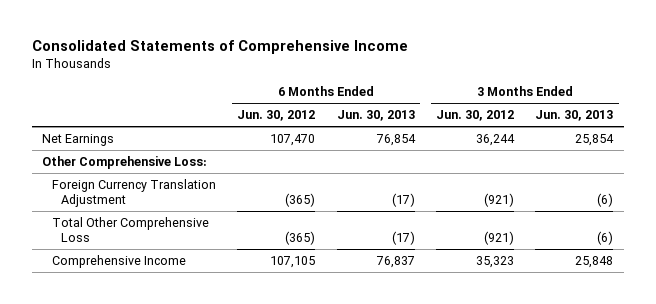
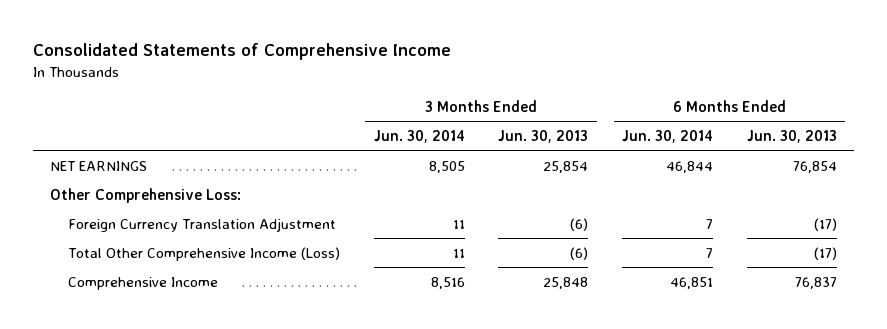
[237,110,316,122] Jun. 30, 2012 -> none
[435,110,514,122] Jun. 30, 2012 -> none
none -> [373,129,465,143] Jun. 30, 2014
none -> [622,129,714,143] Jun. 30, 2014
[42,133,115,146] Net Earnings -> [49,160,147,171] NET EARNINGS
[51,216,209,242] Total Other Comprehensive Loss -> [67,246,340,261] Total Other Comprehensive Income (Loss)

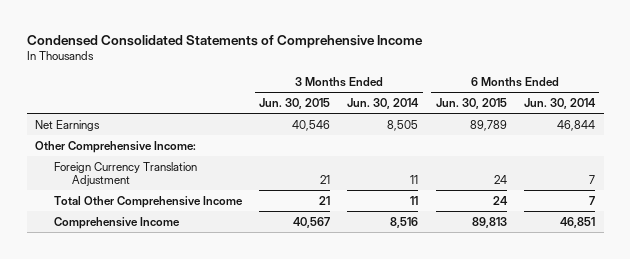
[32,43,451,61] Consolidated Statements of Comprehensive Income -> [26,34,423,48] Condensed Consolidated Statements of Comprehensive Income
[498,129,589,143] Jun. 30, 2013 -> none
[746,129,837,143] Jun. 30, 2013 -> none
none -> [258,97,330,109] Jun. 30, 2015
none -> [435,97,507,109] Jun. 30, 2015
[49,160,147,171] NET EARNINGS -> [35,119,101,131] Net Earnings
[49,187,241,203] Other Comprehensive Loss: -> [35,140,197,153] Other Comprehensive Income:
[67,246,340,261] Total Other Comprehensive Income (Loss) -> [53,195,243,208] Total Other Comprehensive Income

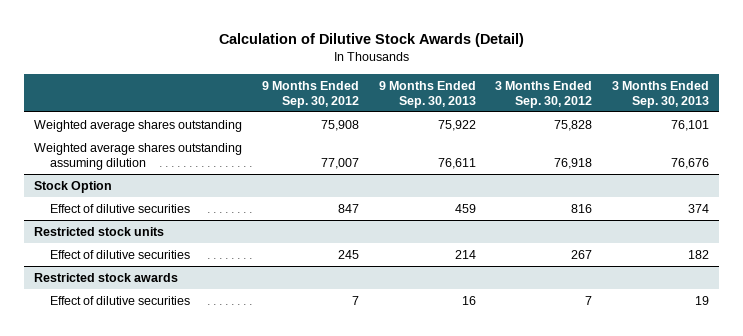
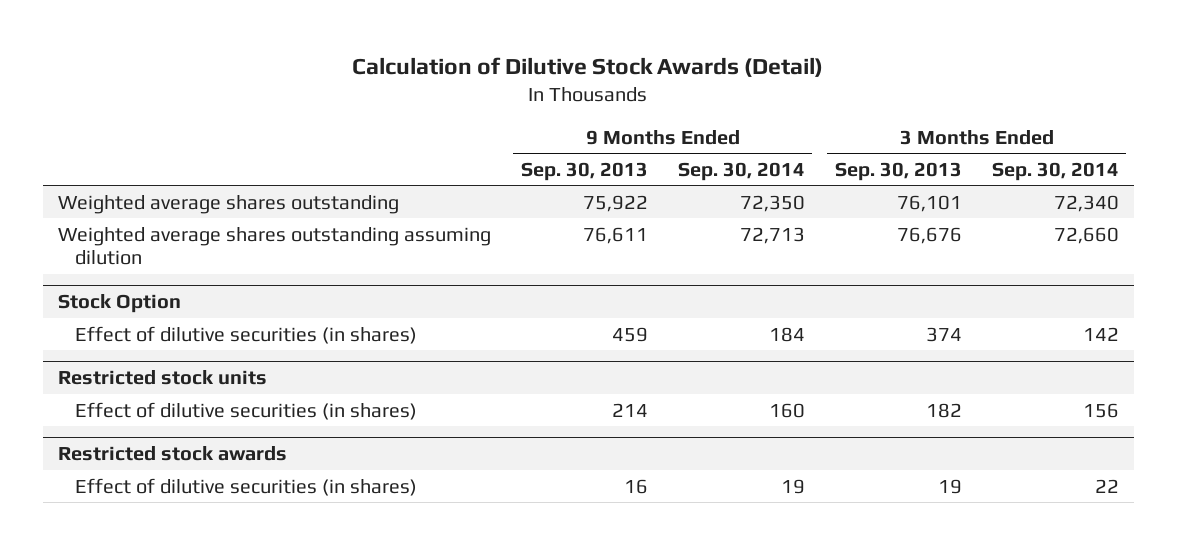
[261,80,359,108] 9 Months Ended Sep. 30, 2012 -> none
[495,80,593,108] 3 Months Ended Sep. 30, 2012 -> none
none -> [677,162,805,182] Sep. 30, 2014
none -> [991,162,1119,182] Sep. 30, 2014
[49,203,190,213] Effect of dilutive securities -> [75,325,418,344] Effect of dilutive securities (in shares)
[49,249,190,259] Effect of dilutive securities -> [75,401,418,420] Effect of dilutive securities (in shares)
[49,295,190,305] Effect of dilutive securities -> [75,477,418,496] Effect of dilutive securities (in shares)

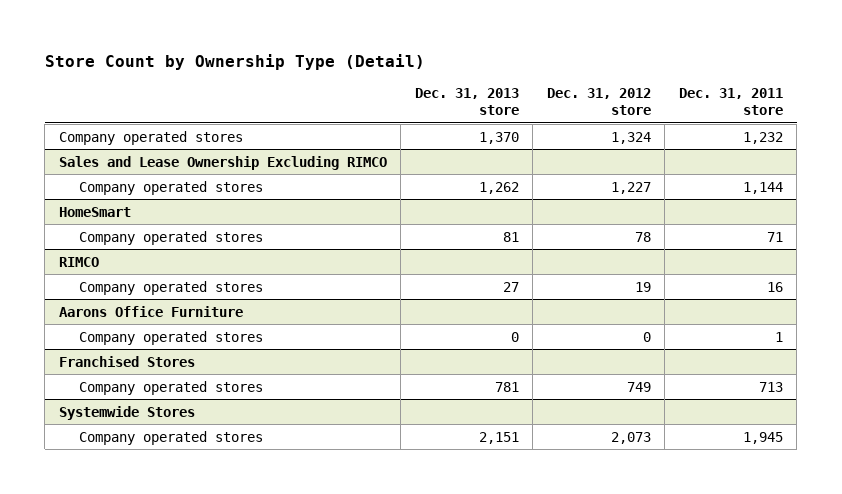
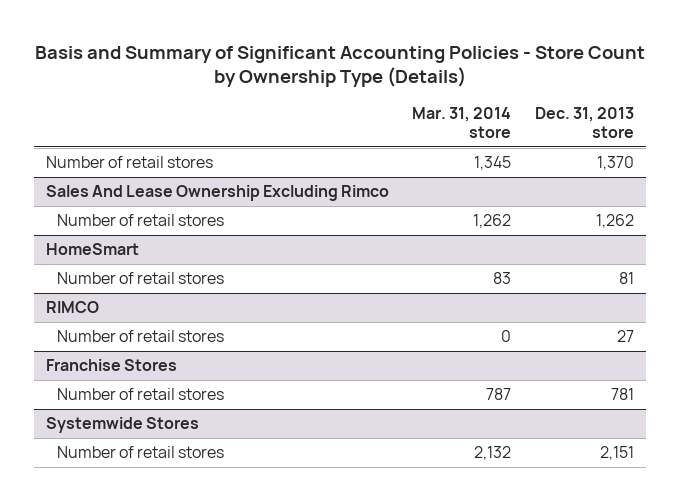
[44,53,425,70] Store Count by Ownership Type (Detail) -> [34,45,645,88] Basis and Summary of Significant Accounting Policies - Store Count by Ownership Type (Details)
[546,88,651,116] Dec. 31, 2012 store -> none
[678,88,783,116] Dec. 31, 2011 store -> none
none -> [412,107,512,139] Mar. 31, 2014 store
[58,130,243,145] Company operated stores -> [45,156,213,169] Number of retail stores
[58,155,387,170] Sales and Lease Ownership Excluding RIMCO -> [45,185,389,202] Sales And Lease Ownership Excluding Rimco
[78,180,263,195] Company operated stores -> [57,214,225,227] Number of retail stores
[78,230,263,245] Company operated stores -> [57,272,225,285] Number of retail stores
[58,305,243,317] Aarons Office Furniture -> none
[78,330,263,345] Company operated stores -> none
[58,355,195,367] Franchised Stores -> none
[78,280,263,295] Company operated stores -> [57,330,225,343] Number of retail stores
none -> [45,359,177,372] Franchise Stores
[78,380,263,395] Company operated stores -> [57,388,225,401] Number of retail stores
[78,430,263,445] Company operated stores -> [57,446,225,459] Number of retail stores

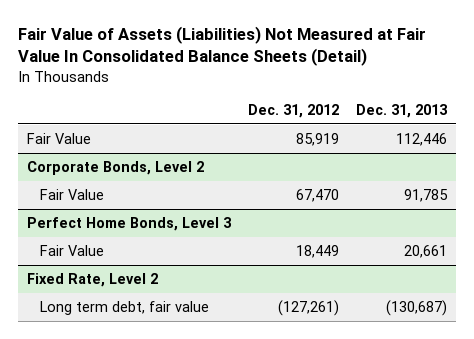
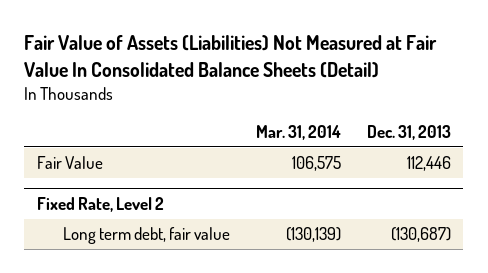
[247,103,339,118] Dec. 31, 2012 -> none
none -> [255,124,341,140] Mar. 31, 2014
[26,160,204,175] Corporate Bonds, Level 2 -> none
[40,188,105,200] Fair Value -> none
[26,216,232,231] Perfect Home Bonds, Level 3 -> none
[40,244,105,256] Fair Value -> none

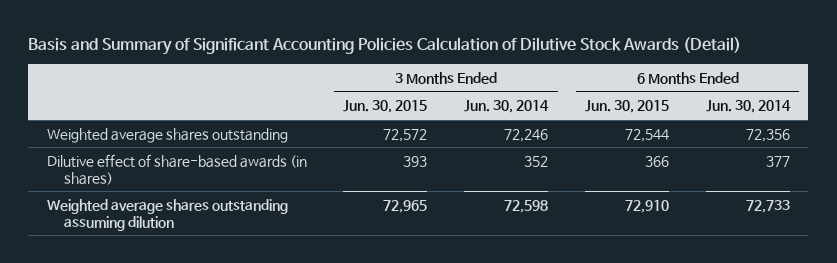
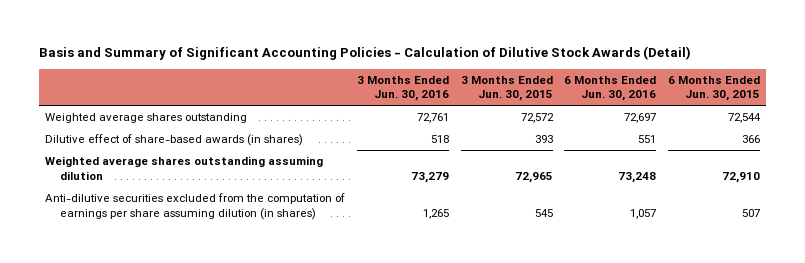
[28,37,742,56] Basis and Summary of Significant Accounting Policies Calculation of Dilutive Stock Awards (Detail) -> [39,46,692,61] Basis and Summary of Significant Accounting Policies - Calculation of Dilutive Stock Awards (Detail)
[464,100,550,114] Jun. 30, 2014 -> none
[705,100,791,114] Jun. 30, 2014 -> none
none -> [357,76,450,102] 3 Months Ended Jun. 30, 2016
none -> [564,76,657,102] 6 Months Ended Jun. 30, 2016
none -> [45,193,346,220] Anti-dilutive securities excluded from the computation of earnings per share assuming dilution (in shares)

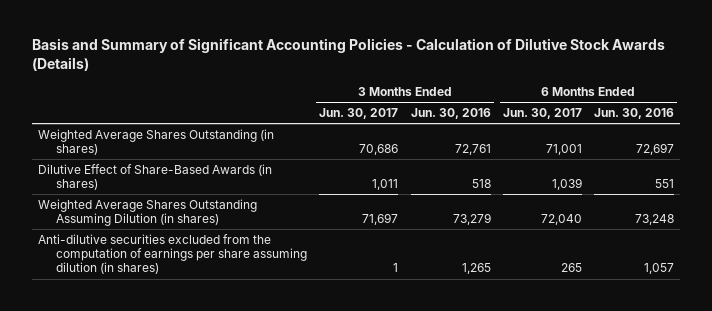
[39,46,692,61] Basis and Summary of Significant Accounting Policies - Calculation of Dilutive Stock Awards (Detail) -> [31,38,665,72] Basis and Summary of Significant Accounting Policies - Calculation of Dilutive Stock Awards (Details)
[460,76,553,102] 3 Months Ended Jun. 30, 2015 -> none
[668,76,761,102] 6 Months Ended Jun. 30, 2015 -> none
none -> [319,108,399,120] Jun. 30, 2017
none -> [502,108,582,120] Jun. 30, 2017
[45,113,248,124] Weighted average shares outstanding -> [37,128,274,156] Weighted Average Shares Outstanding (in shares)
[45,134,304,147] Dilutive effect of share-based awards (in shares) -> [37,163,272,191] Dilutive Effect of Share-Based Awards (in shares)
[45,156,324,180] Weighted average shares outstanding assuming dilution -> [37,198,257,227] Weighted Average Shares Outstanding Assuming Dilution (in shares)

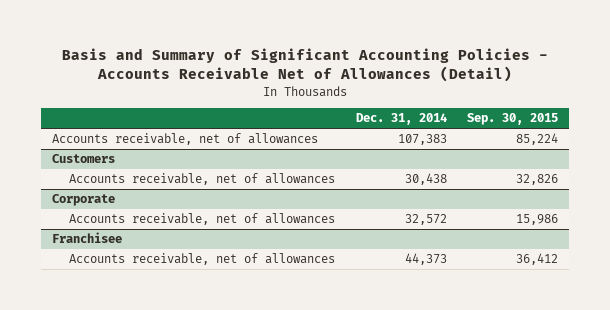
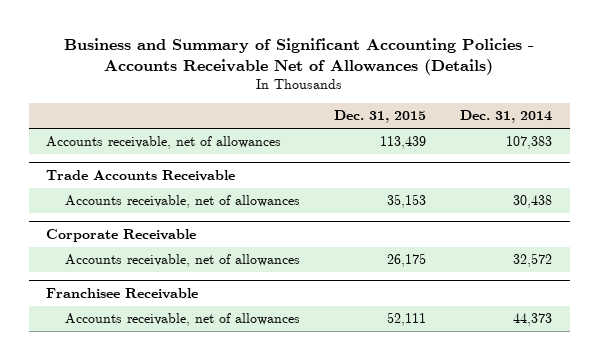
[62,48,549,83] Basis and Summary of Significant Accounting Policies - Accounts Receivable Net of Allowances (Detail) -> [64,37,535,75] Business and Summary of Significant Accounting Policies - Accounts Receivable Net of Allowances (Details)
[467,113,559,126] Sep. 30, 2015 -> none
none -> [334,110,427,124] Dec. 31, 2015
[51,154,115,164] Customers -> [45,170,235,182] Trade Accounts Receivable
[51,194,115,207] Corporate -> [45,229,196,243] Corporate Receivable
[51,232,122,244] Franchisee -> [45,288,198,300] Franchisee Receivable

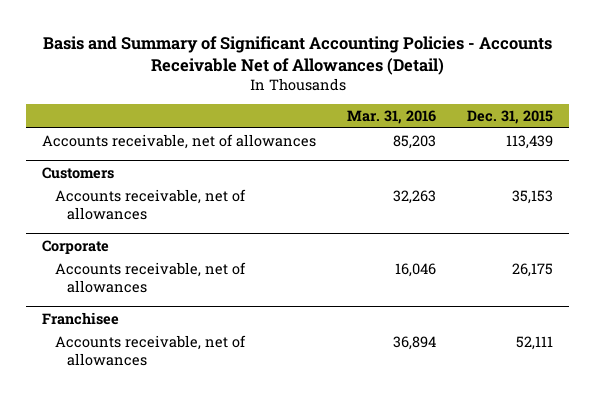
[64,37,535,75] Business and Summary of Significant Accounting Policies - Accounts Receivable Net of Allowances (Details) -> [42,35,552,75] Basis and Summary of Significant Accounting Policies - Accounts Receivable Net of Allowances (Detail)
[460,110,553,124] Dec. 31, 2014 -> none
none -> [347,110,437,125] Mar. 31, 2016
[45,170,235,182] Trade Accounts Receivable -> [41,166,114,179] Customers
[45,229,196,243] Corporate Receivable -> [41,239,109,254] Corporate
[45,288,198,300] Franchisee Receivable -> [41,311,119,325] Franchisee

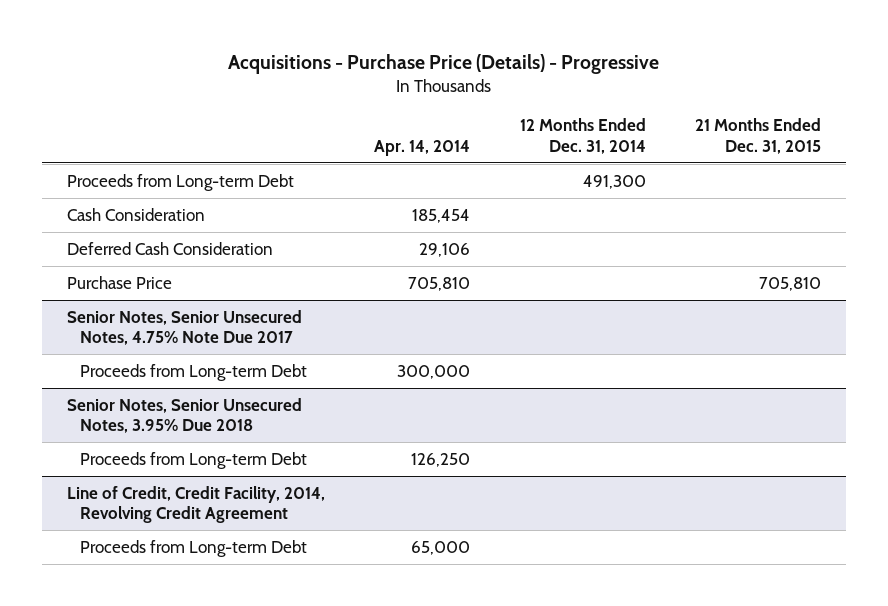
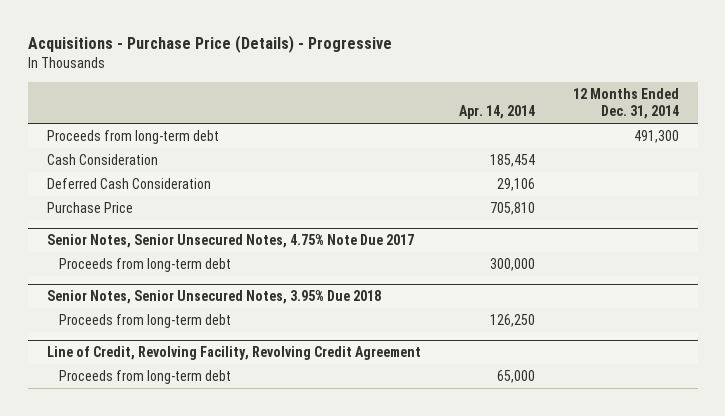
[694,118,821,154] 21 Months Ended Dec. 31, 2015 -> none
[67,173,295,191] Proceeds from Long-term Debt -> [46,129,219,144] Proceeds from long-term debt
[80,363,308,381] Proceeds from Long-term Debt -> [59,257,232,272] Proceeds from long-term debt
[80,451,308,469] Proceeds from Long-term Debt -> [59,313,232,328] Proceeds from long-term debt
[67,485,326,524] Line of Credit, Credit Facility, 2014, Revolving Credit Agreement -> [46,346,421,361] Line of Credit, Revolving Facility, Revolving Credit Agreement
[80,539,308,557] Proceeds from Long-term Debt -> [59,369,232,384] Proceeds from long-term debt

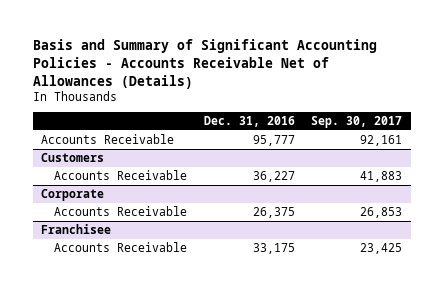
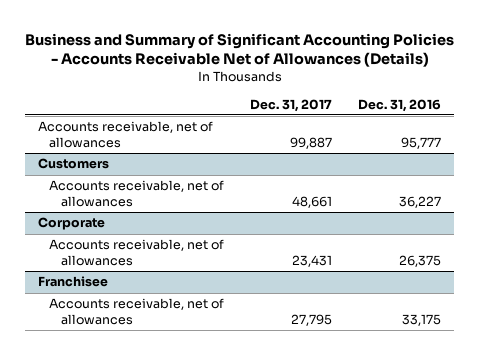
[32,39,377,89] Basis and Summary of Significant Accounting Policies - Accounts Receivable Net of Allowances (Details) -> [24,32,454,67] Business and Summary of Significant Accounting Policies - Accounts Receivable Net of Allowances (Details)
[311,116,403,129] Sep. 30, 2017 -> none
none -> [250,98,333,112] Dec. 31, 2017
[41,133,175,144] Accounts Receivable -> [38,121,214,149] Accounts receivable, net of allowances
[53,169,187,180] Accounts Receivable -> [49,180,225,208] Accounts receivable, net of allowances
[53,205,187,216] Accounts Receivable -> [49,239,225,267] Accounts receivable, net of allowances
[53,241,187,252] Accounts Receivable -> [49,298,225,326] Accounts receivable, net of allowances

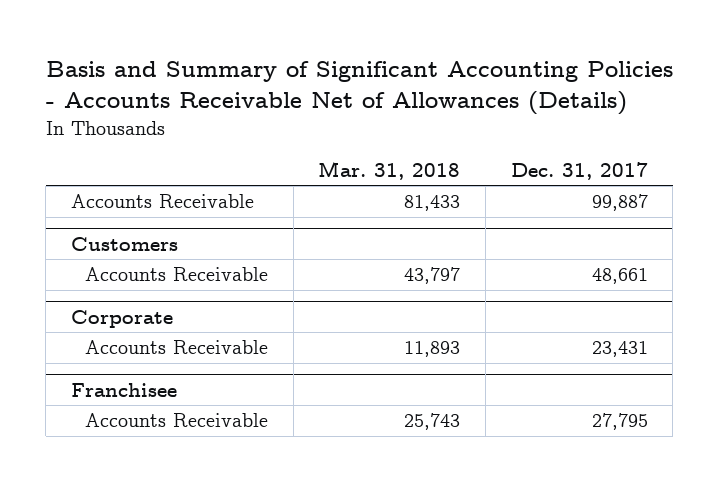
[24,32,454,67] Business and Summary of Significant Accounting Policies - Accounts Receivable Net of Allowances (Details) -> [45,60,673,115] Basis and Summary of Significant Accounting Policies - Accounts Receivable Net of Allowances (Details)
[358,98,442,112] Dec. 31, 2016 -> none
none -> [318,160,461,180] Mar. 31, 2018
[38,121,214,149] Accounts receivable, net of allowances -> [70,194,254,209] Accounts Receivable
[49,180,225,208] Accounts receivable, net of allowances -> [84,267,268,282] Accounts Receivable
[49,239,225,267] Accounts receivable, net of allowances -> [84,340,268,355] Accounts Receivable
[49,298,225,326] Accounts receivable, net of allowances -> [84,413,268,428] Accounts Receivable

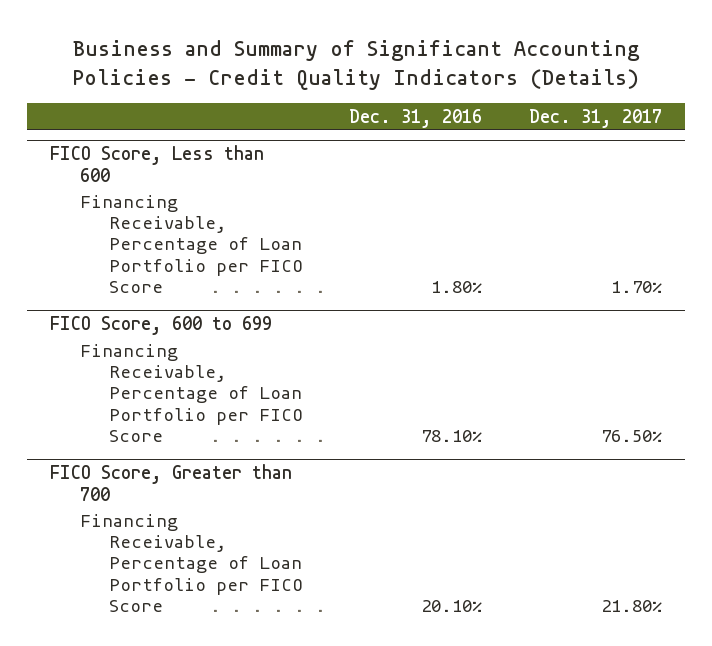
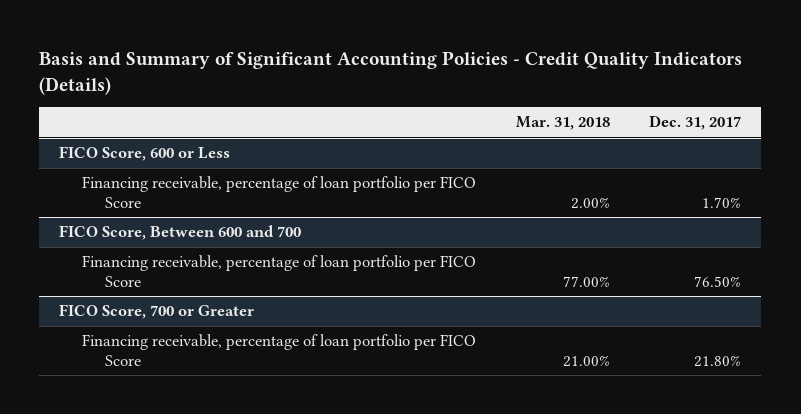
[72,39,641,90] Business and Summary of Significant Accounting Policies - Credit Quality Indicators (Details) -> [39,50,743,95] Basis and Summary of Significant Accounting Policies - Credit Quality Indicators (Details)
[349,108,483,128] Dec. 31, 2016 -> none
none -> [515,116,610,131] Mar. 31, 2018
[50,145,265,182] FICO Score, Less than 600 -> [59,146,231,162] FICO Score, 600 or Less
[79,194,303,293] Financing Receivable, Percentage of Loan Portfolio per FICO Score -> [82,176,477,208] Financing receivable, percentage of loan portfolio per FICO Score
[50,316,273,336] FICO Score, 600 to 699 -> [59,225,302,241] FICO Score, Between 600 and 700
[79,343,303,442] Financing Receivable, Percentage of Loan Portfolio per FICO Score -> [82,255,477,287] Financing receivable, percentage of loan portfolio per FICO Score
[50,464,293,501] FICO Score, Greater than 700 -> [59,304,255,320] FICO Score, 700 or Greater
[79,513,303,612] Financing Receivable, Percentage of Loan Portfolio per FICO Score -> [82,334,477,366] Financing receivable, percentage of loan portfolio per FICO Score

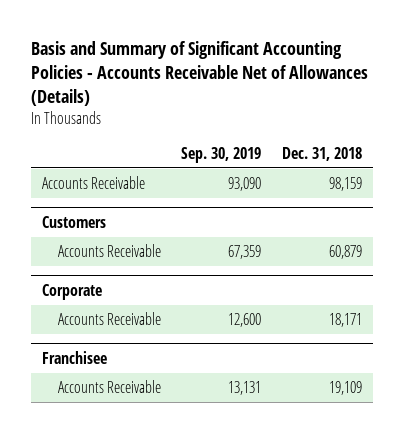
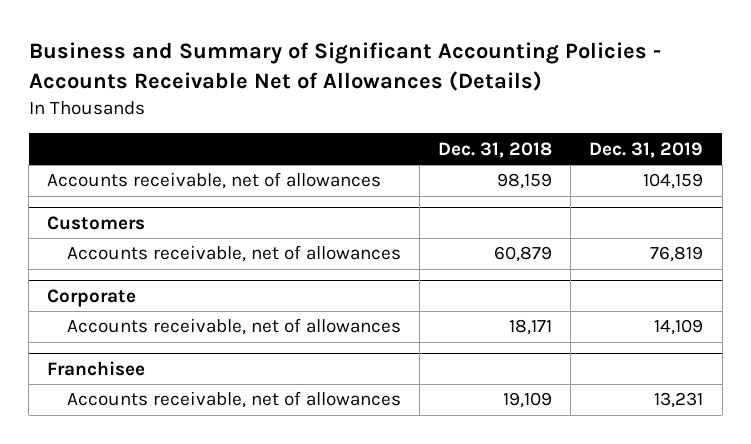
[31,41,369,107] Basis and Summary of Significant Accounting Policies - Accounts Receivable Net of Allowances (Details) -> [28,42,661,92] Business and Summary of Significant Accounting Policies - Accounts Receivable Net of Allowances (Details)
[181,147,262,164] Sep. 30, 2019 -> none
none -> [589,141,704,158] Dec. 31, 2019
[41,175,145,189] Accounts Receivable -> [47,172,382,190] Accounts receivable, net of allowances
[57,243,161,257] Accounts Receivable -> [66,245,401,263] Accounts receivable, net of allowances
[57,311,161,325] Accounts Receivable -> [66,318,401,336] Accounts receivable, net of allowances
[57,379,161,393] Accounts Receivable -> [66,391,401,409] Accounts receivable, net of allowances

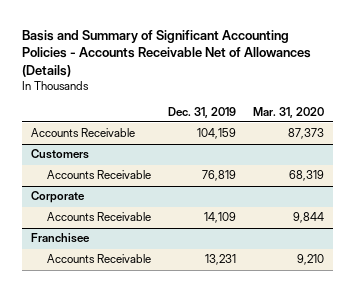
[28,42,661,92] Business and Summary of Significant Accounting Policies - Accounts Receivable Net of Allowances (Details) -> [22,29,312,77] Basis and Summary of Significant Accounting Policies - Accounts Receivable Net of Allowances (Details)
[438,141,553,158] Dec. 31, 2018 -> none
none -> [253,106,325,118] Mar. 31, 2020
[47,172,382,190] Accounts receivable, net of allowances -> [30,128,135,138] Accounts Receivable
[66,245,401,263] Accounts receivable, net of allowances -> [46,170,151,180] Accounts Receivable
[66,318,401,336] Accounts receivable, net of allowances -> [46,212,151,222] Accounts Receivable
[66,391,401,409] Accounts receivable, net of allowances -> [46,254,151,264] Accounts Receivable

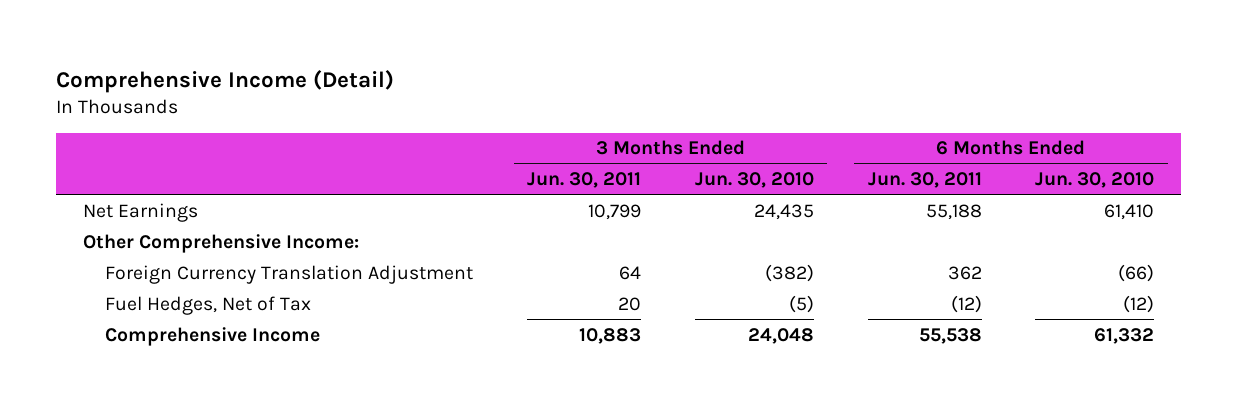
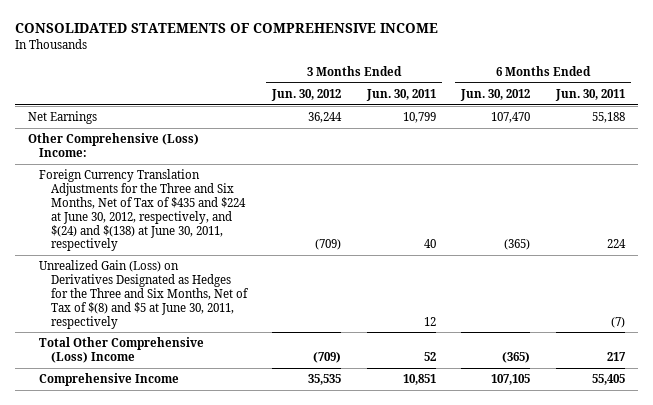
[56,69,395,93] Comprehensive Income (Detail) -> [14,23,438,34] CONSOLIDATED STATEMENTS OF COMPREHENSIVE INCOME
[694,172,814,189] Jun. 30, 2010 -> none
[1035,172,1155,189] Jun. 30, 2010 -> none
none -> [271,89,342,102] Jun. 30, 2012
none -> [460,89,531,102] Jun. 30, 2012
[105,264,474,284] Foreign Currency Translation Adjustment -> none
[105,295,312,315] Fuel Hedges, Net of Tax -> none
[82,233,359,253] Other Comprehensive Income: -> [27,133,199,158] Other Comprehensive (Loss) Income:
none -> [39,169,246,252] Foreign Currency Translation Adjustments for the Three and Six Months, Net of Tax of $435 and $224 at June 30, 2012, respectively, and $(24) and $(138) at June 30, 2011, respectively
none -> [39,260,249,329] Unrealized Gain (Loss) on Derivatives Designated as Hedges for the Three and Six Months, Net of Tax of $(8) and $5 at June 30, 2011, respectively
none -> [39,337,205,364] Total Other Comprehensive (Loss) Income
[579,327,642,344] 10,883 -> [402,374,436,386] 10,851
[918,327,982,344] 55,538 -> [591,374,625,386] 55,405

